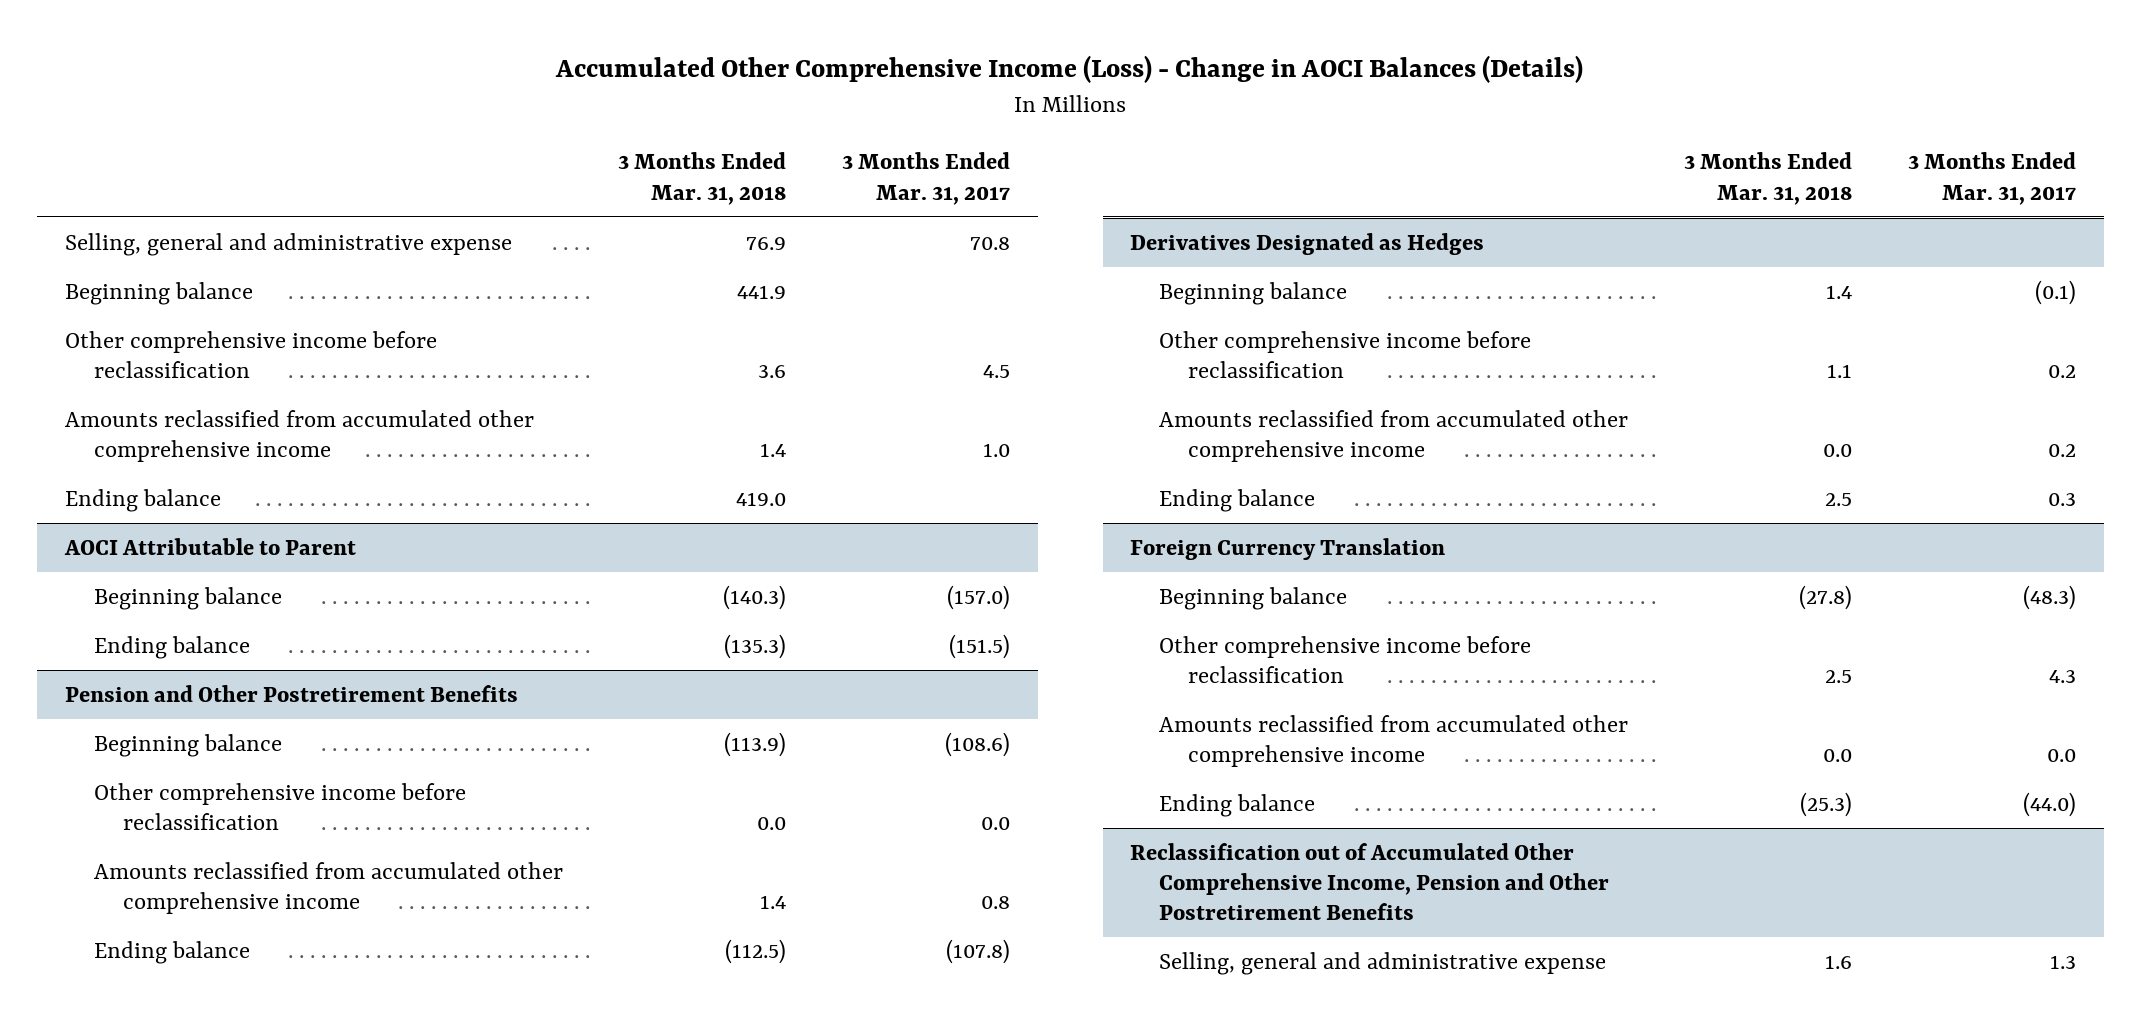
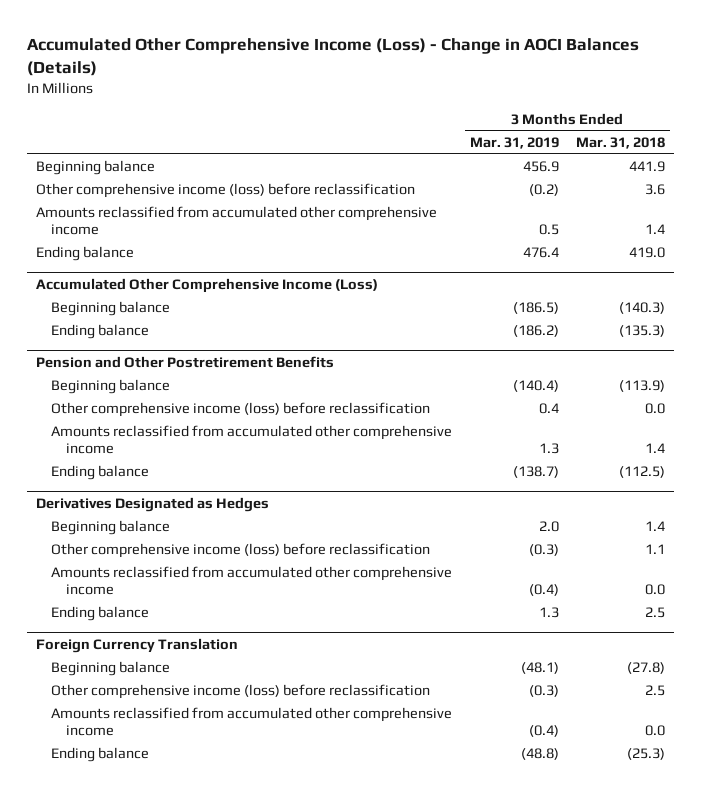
[842,152,1011,205] 3 Months Ended Mar. 31, 2017 -> none
none -> [469,136,559,149] Mar. 31, 2019
[64,232,512,256] Selling, general and administrative expense -> none
[64,330,437,379] Other comprehensive income before reclassification -> [36,183,416,199] Other comprehensive income (loss) before reclassification
[63,537,356,555] AOCI Attributable to Parent -> [36,277,379,293] Accumulated Other Comprehensive Income (Loss)
[93,782,466,831] Other comprehensive income before reclassification -> [51,402,431,418] Other comprehensive income (loss) before reclassification
[1159,330,1532,379] Other comprehensive income before reclassification -> [51,543,431,559] Other comprehensive income (loss) before reclassification
[1159,635,1532,684] Other comprehensive income before reclassification -> [51,684,431,700] Other comprehensive income (loss) before reclassification
[1130,842,1610,921] Reclassification out of Accumulated Other Comprehensive Income, Pension and Other Postretirement Benefits -> none
[1159,951,1607,975] Selling, general and administrative expense -> none

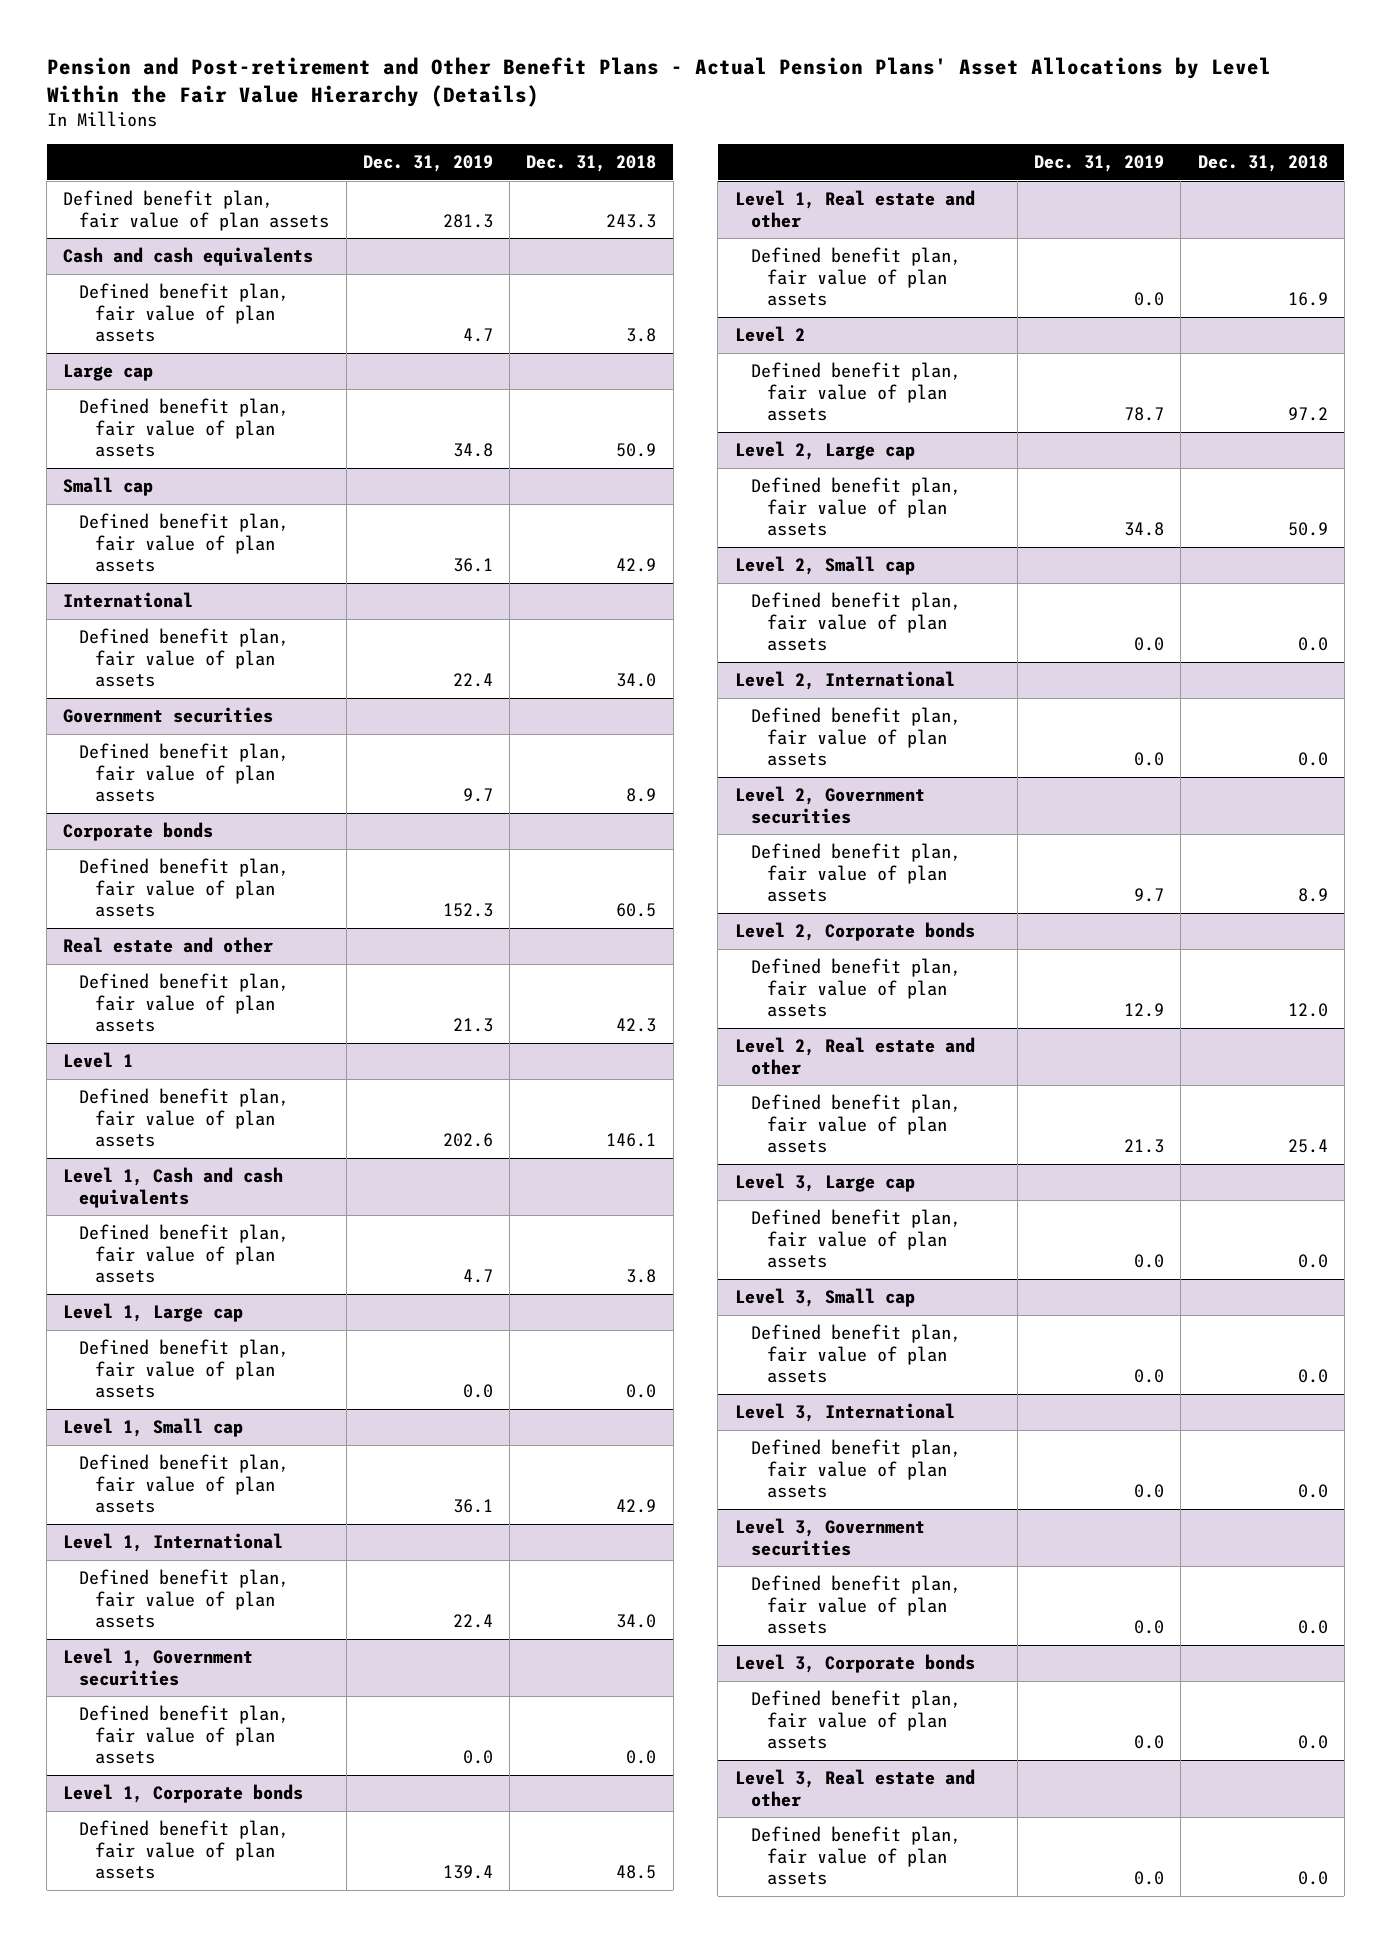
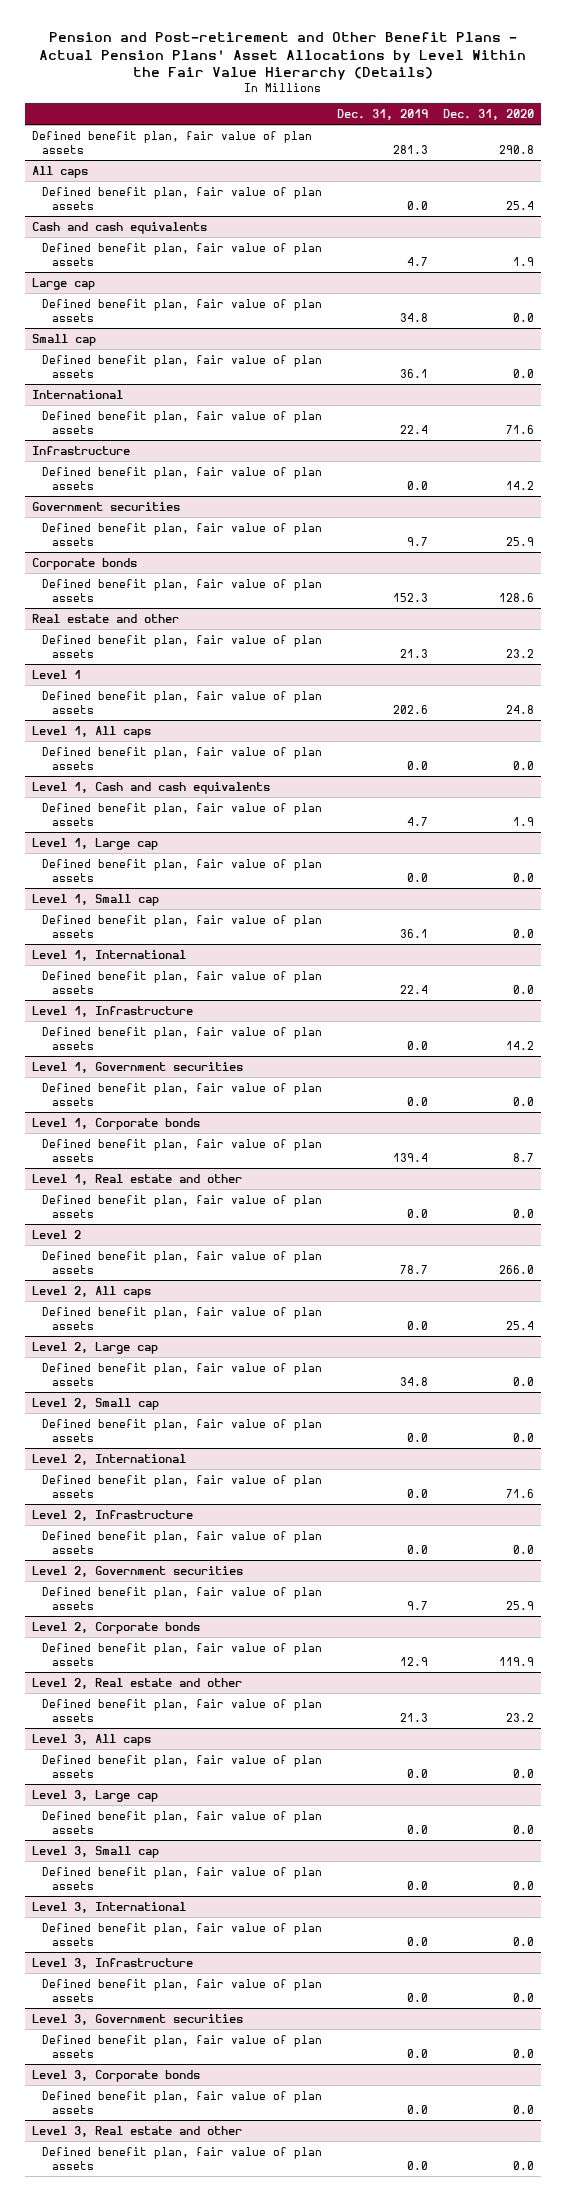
[526,155,657,173] Dec. 31, 2018 -> none
none -> [442,108,534,120] Dec. 31, 2020
none -> [32,165,89,178] All caps
none -> [42,186,323,210] Defined benefit plan, fair value of plan assets
none -> [32,445,131,455] Infrastructure
none -> [42,466,323,490] Defined benefit plan, fair value of plan assets
none -> [32,725,152,738] Level 1, All caps
none -> [42,746,323,770] Defined benefit plan, fair value of plan assets
none -> [32,1005,194,1017] Level 1, Infrastructure
none -> [42,1026,323,1050] Defined benefit plan, fair value of plan assets
none -> [32,1285,152,1298] Level 2, All caps
none -> [42,1306,323,1330] Defined benefit plan, fair value of plan assets
none -> [32,1509,194,1521] Level 2, Infrastructure
none -> [42,1530,323,1554] Defined benefit plan, fair value of plan assets
none -> [32,1733,152,1746] Level 3, All caps
none -> [42,1754,323,1778] Defined benefit plan, fair value of plan assets
none -> [32,1957,194,1969] Level 3, Infrastructure
none -> [42,1978,323,2002] Defined benefit plan, fair value of plan assets

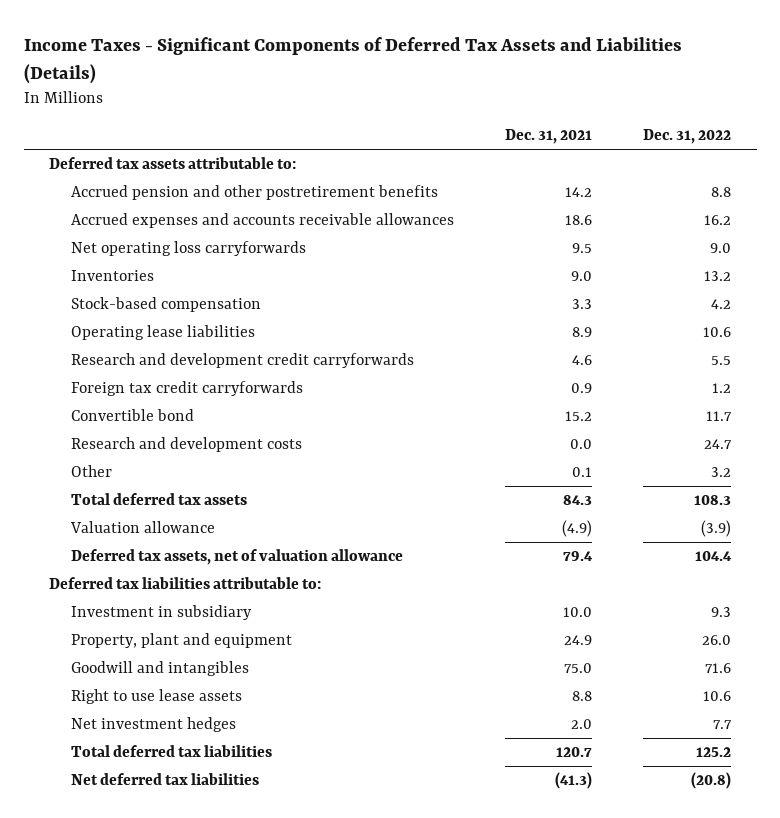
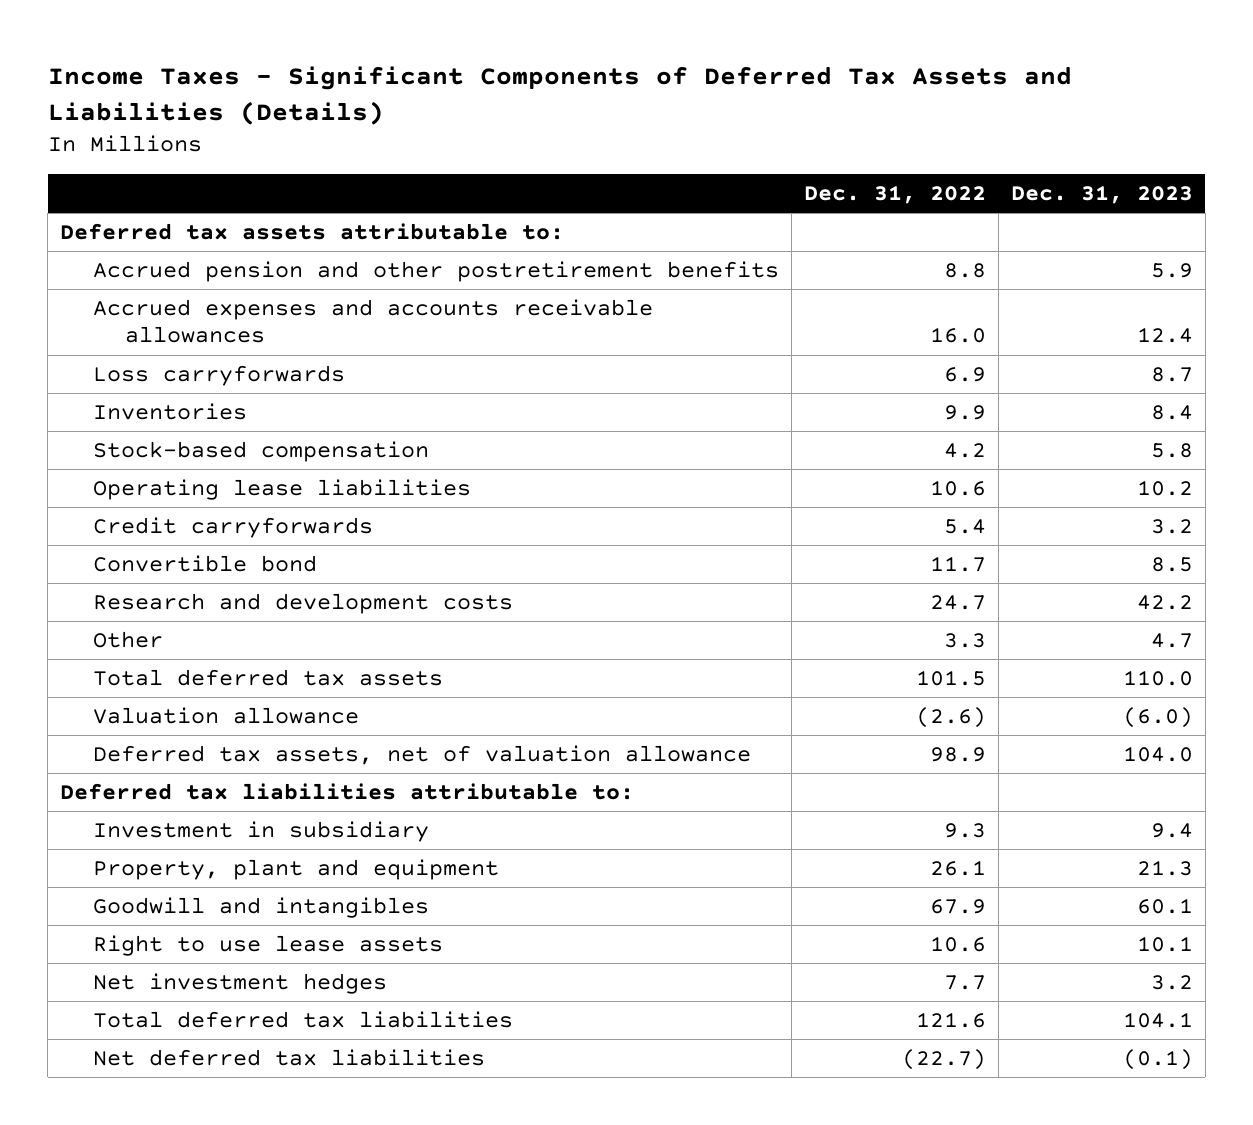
[505,129,593,145] Dec. 31, 2021 -> none
none -> [1010,185,1193,205] Dec. 31, 2023
[704,215,732,226] 16.2 -> [929,327,986,344] 16.0
[71,241,307,257] Net operating loss carryforwards -> [92,364,345,386] Loss carryforwards
[710,243,732,254] 9.0 -> [943,366,986,382] 6.9
[704,271,732,282] 13.2 -> [943,404,986,420] 9.9
[71,381,304,397] Foreign tax credit carryforwards -> none
[71,353,415,369] Research and development credit carryforwards -> [92,516,373,538] Credit carryforwards
[711,356,732,366] 5.5 -> [943,518,986,534] 5.4
[711,467,732,478] 3.2 -> [943,632,986,648] 3.3
[694,495,732,506] 108.3 -> [915,669,986,686] 101.5
[701,520,732,538] (3.9) -> [915,706,986,728] (2.6)
[695,551,733,562] 104.4 -> [929,746,986,762] 98.9
[702,635,732,646] 26.0 -> [929,859,986,876] 26.1
[705,663,732,674] 71.6 -> [929,898,986,914] 67.9
[696,747,732,758] 125.2 -> [915,1011,986,1028] 121.6
[691,772,732,790] (20.8) -> [901,1048,986,1070] (22.7)

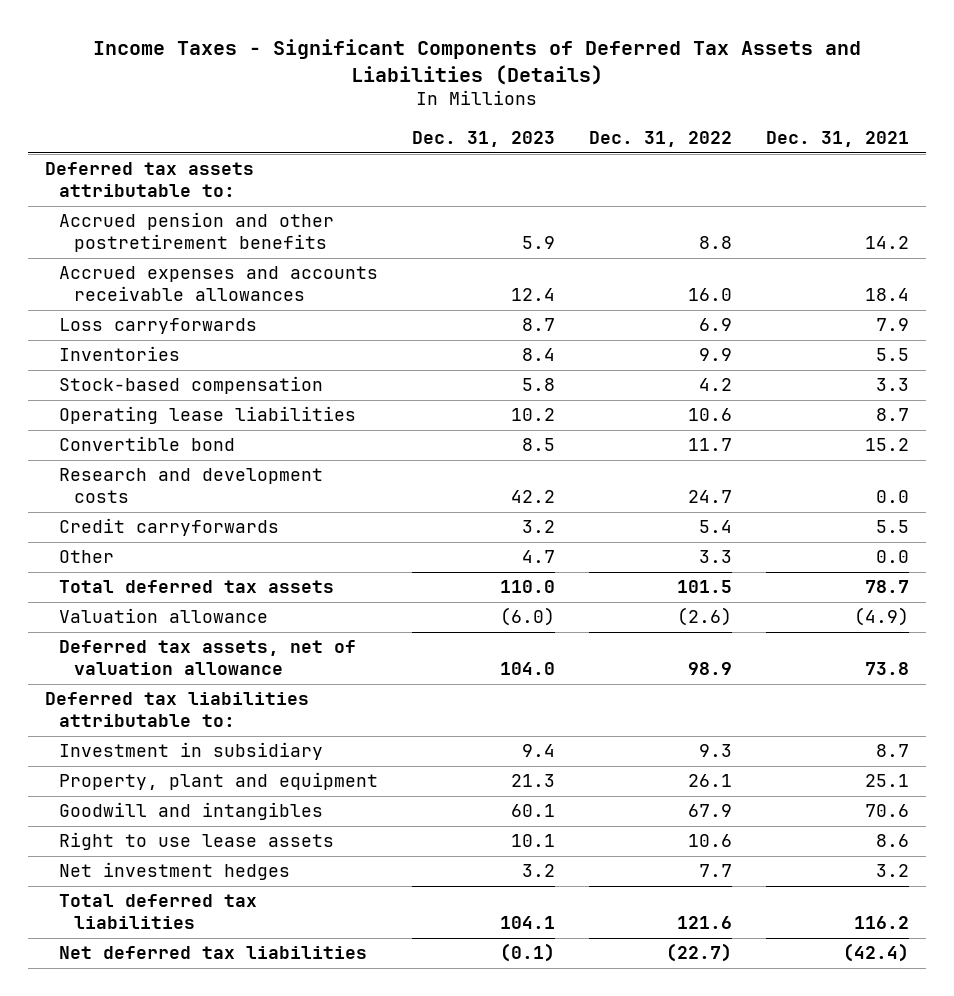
none -> [766,131,910,148] Dec. 31, 2021
[92,516,373,538] Credit carryforwards -> [59,518,280,537] Credit carryforwards

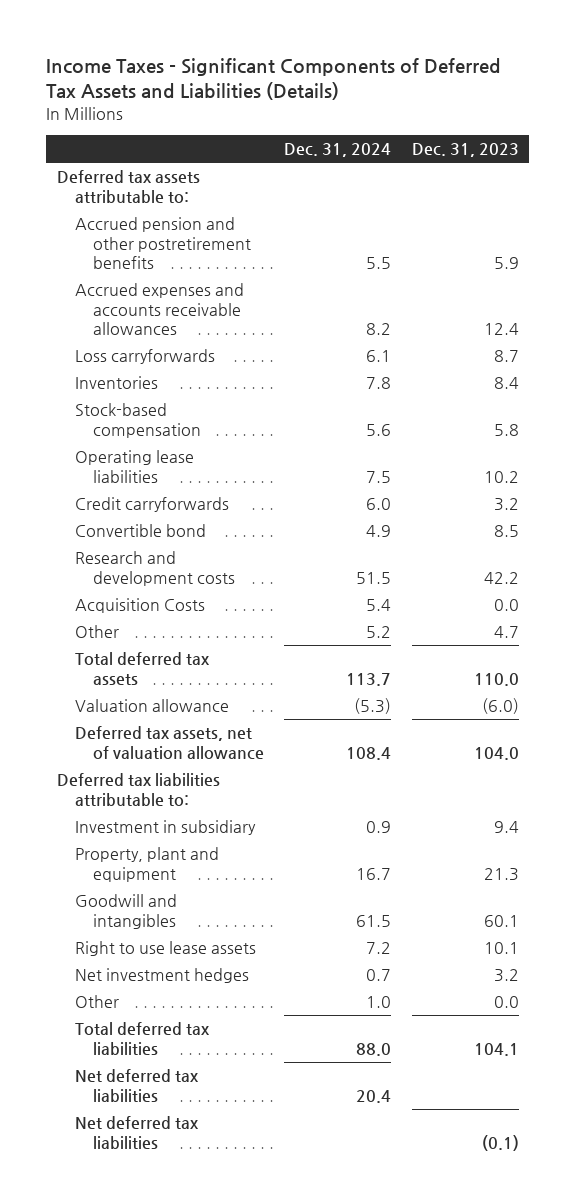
[589,131,733,148] Dec. 31, 2022 -> none
[766,131,910,148] Dec. 31, 2021 -> none
none -> [284,143,392,158] Dec. 31, 2024
[59,518,280,537] Credit carryforwards -> [74,497,229,513] Credit carryforwards
none -> [74,598,205,614] Acquisition Costs
none -> [74,995,119,1009] Other
none -> [74,1069,199,1102] Net deferred tax liabilities

